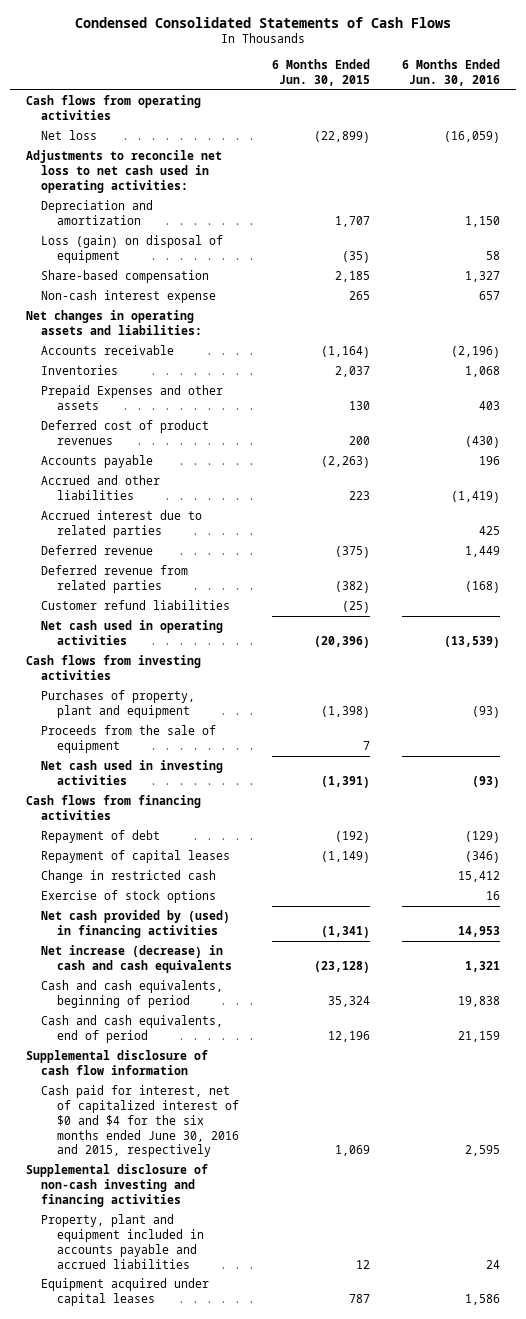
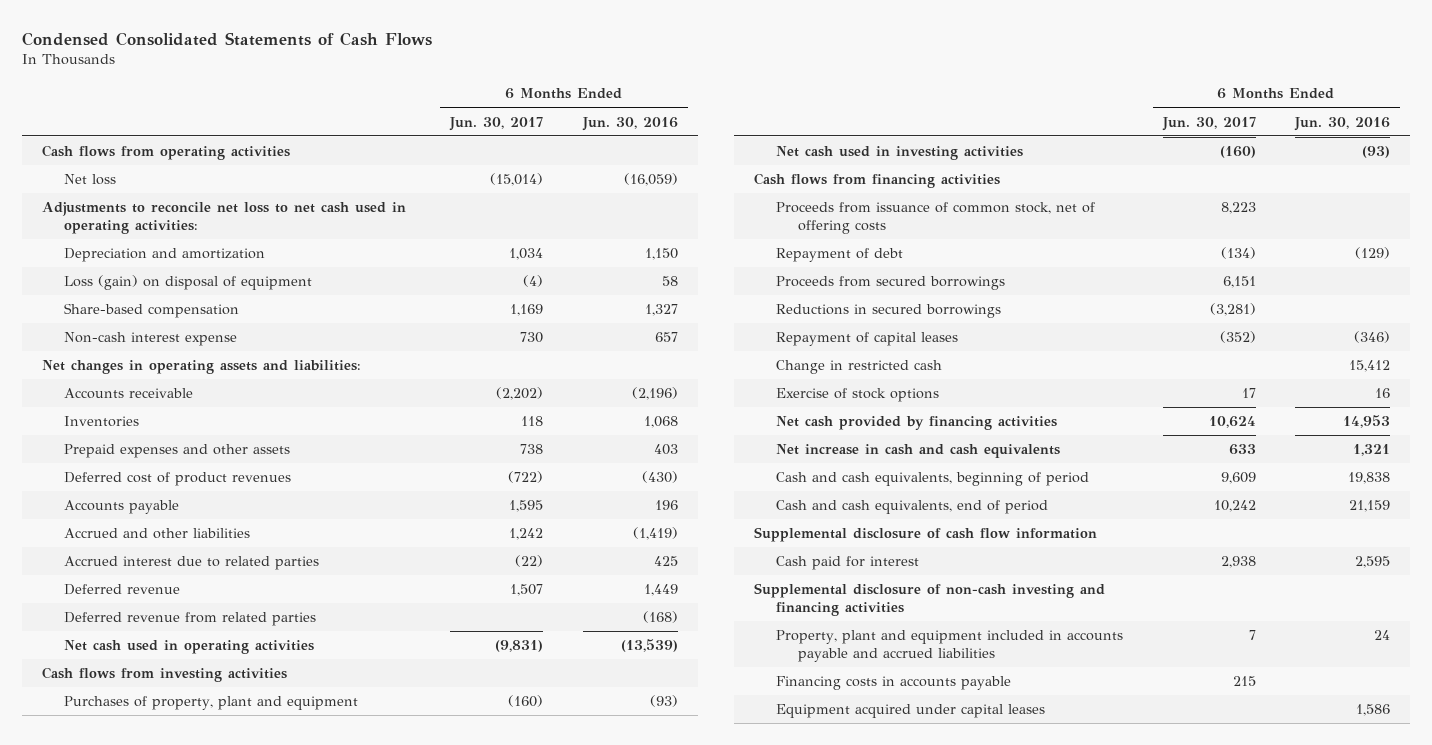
[271,58,370,86] 6 Months Ended Jun. 30, 2015 -> none
none -> [449,116,544,131] Jun. 30, 2017
[41,385,224,410] Prepaid Expenses and other assets -> [63,444,290,459] Prepaid expenses and other assets
[41,600,231,611] Customer refund liabilities -> none
[41,725,217,753] Proceeds from the sale of equipment -> none
none -> [776,202,1096,234] Proceeds from issuance of common stock, net of offering costs
none -> [776,276,1006,291] Proceeds from secured borrowings
none -> [776,304,1002,319] Reductions in secured borrowings
[41,910,231,938] Net cash provided by (used) in financing activities -> [776,416,1058,431] Net cash provided by financing activities
[41,945,233,973] Net increase (decrease) in cash and cash equivalents -> [776,444,1061,459] Net increase in cash and cash equivalents
[41,1085,240,1158] Cash paid for interest, net of capitalized interest of $0 and $4 for the six months ended June 30, 2016 and 2015, respectively -> [776,556,920,571] Cash paid for interest
none -> [776,676,1012,691] Financing costs in accounts payable

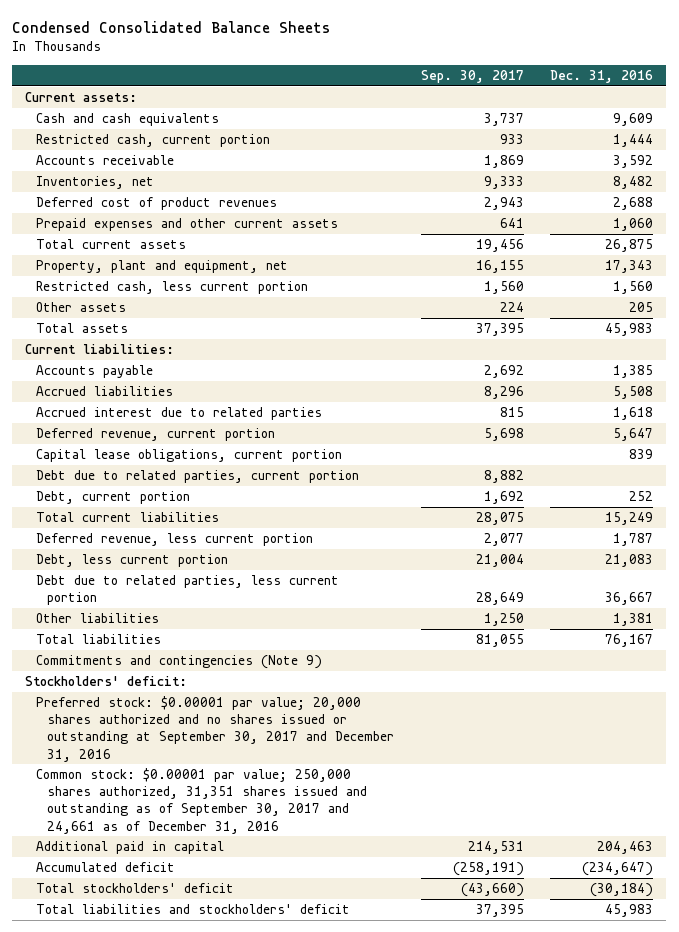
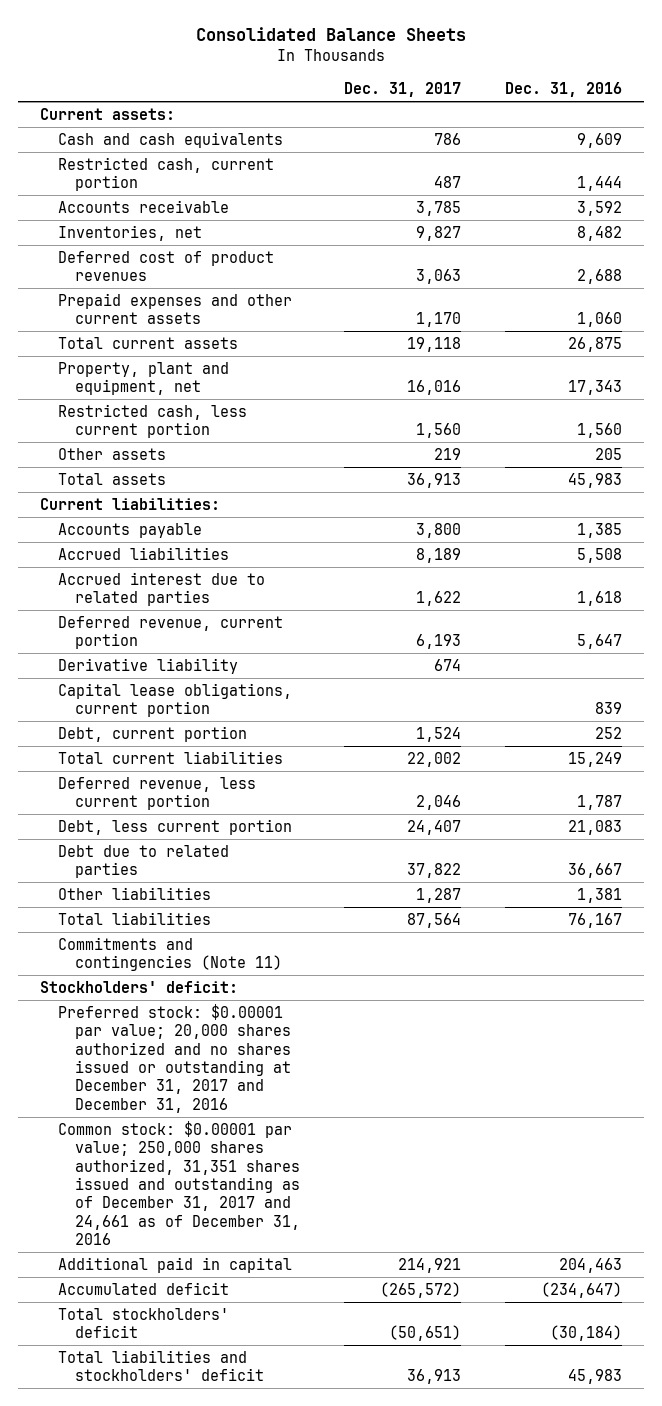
[12,21,331,34] Condensed Consolidated Balance Sheets -> [196,27,467,42] Consolidated Balance Sheets
[420,70,524,84] Sep. 30, 2017 -> none
none -> [344,82,462,98] Dec. 31, 2017
none -> [57,657,238,674] Derivative liability
[36,470,360,484] Debt due to related parties, current portion -> none
[36,575,340,606] Debt due to related parties, less current portion -> [57,844,229,879] Debt due to related parties
[36,655,323,670] Commitments and contingencies (Note 9) -> [57,936,283,972] Commitments and contingencies (Note 11)
[36,696,395,762] Preferred stock: $0.00001 par value; 20,000 shares authorized and no shares issued or outstanding at September 30, 2017 and December 31, 2016 -> [57,1003,292,1113] Preferred stock: $0.00001 par value; 20,000 shares authorized and no shares issued or outstanding at December 31, 2017 and December 31, 2016
[36,768,368,834] Common stock: $0.00001 par value; 250,000 shares authorized, 31,351 shares issued and outstanding as of September 30, 2017 and 24,661 as of December 31, 2016 -> [57,1120,301,1245] Common stock: $0.00001 par value; 250,000 shares authorized, 31,351 shares issued and outstanding as of December 31, 2017 and 24,661 as of December 31, 2016

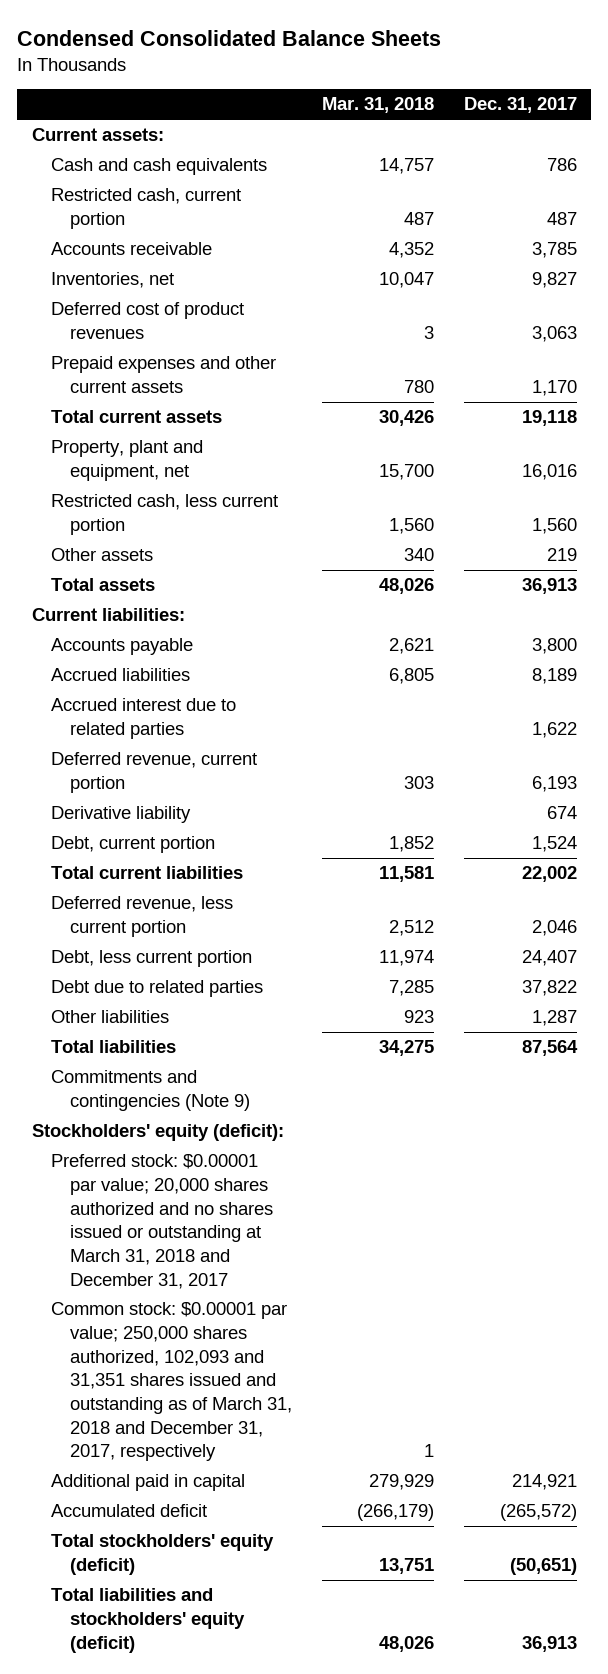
[196,27,467,42] Consolidated Balance Sheets -> [16,29,441,46] Condensed Consolidated Balance Sheets
[505,82,623,98] Dec. 31, 2016 -> none
none -> [321,97,434,114] Mar. 31, 2018
[57,682,292,718] Capital lease obligations, current portion -> none
[57,936,283,972] Commitments and contingencies (Note 11) -> [51,1070,251,1112] Commitments and contingencies (Note 9)
[40,980,239,993] Stockholders' deficit: -> [31,1124,284,1142] Stockholders' equity (deficit):
[57,1003,292,1113] Preferred stock: $0.00001 par value; 20,000 shares authorized and no shares issued or outstanding at December 31, 2017 and December 31, 2016 -> [51,1154,274,1289] Preferred stock: $0.00001 par value; 20,000 shares authorized and no shares issued or outstanding at March 31, 2018 and December 31, 2017
[57,1120,301,1245] Common stock: $0.00001 par value; 250,000 shares authorized, 31,351 shares issued and outstanding as of December 31, 2017 and 24,661 as of December 31, 2016 -> [51,1302,293,1462] Common stock: $0.00001 par value; 250,000 shares authorized, 102,093 and 31,351 shares issued and outstanding as of March 31, 2018 and December 31, 2017, respectively
[57,1307,229,1339] Total stockholders' deficit -> [51,1534,275,1576] Total stockholders' equity (deficit)
[57,1349,265,1382] Total liabilities and stockholders' deficit -> [51,1588,246,1653] Total liabilities and stockholders' equity (deficit)

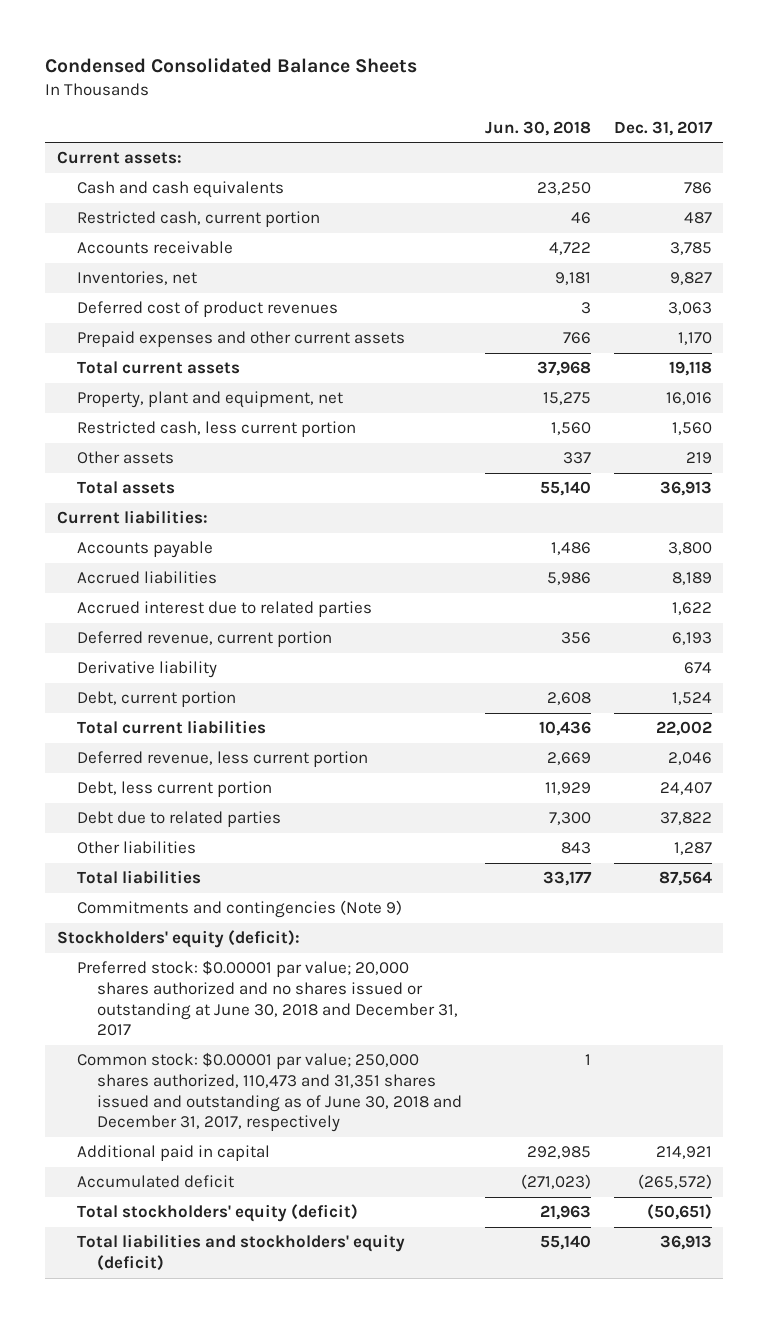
[321,97,434,114] Mar. 31, 2018 -> none
none -> [484,120,591,136] Jun. 30, 2018
[51,1154,274,1289] Preferred stock: $0.00001 par value; 20,000 shares authorized and no shares issued or outstanding at March 31, 2018 and December 31, 2017 -> [76,960,458,1037] Preferred stock: $0.00001 par value; 20,000 shares authorized and no shares issued or outstanding at June 30, 2018 and December 31, 2017
[51,1302,293,1462] Common stock: $0.00001 par value; 250,000 shares authorized, 102,093 and 31,351 shares issued and outstanding as of March 31, 2018 and December 31, 2017, respectively -> [76,1052,462,1133] Common stock: $0.00001 par value; 250,000 shares authorized, 110,473 and 31,351 shares issued and outstanding as of June 30, 2018 and December 31, 2017, respectively

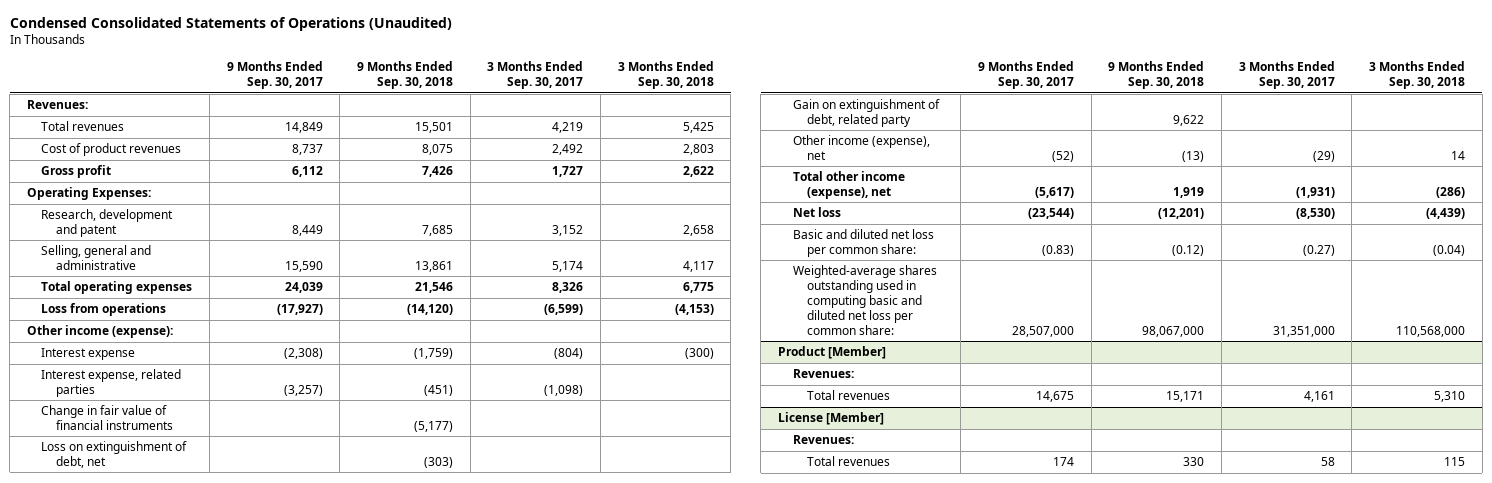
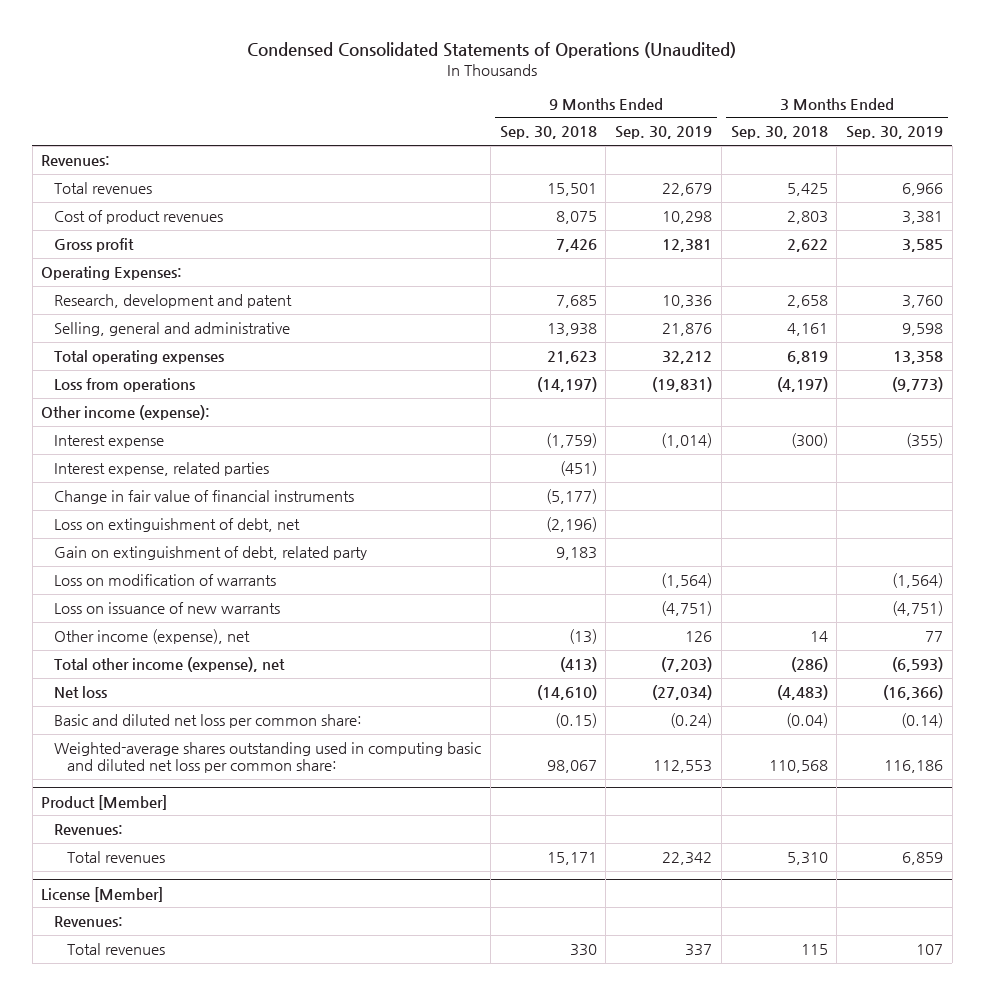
[226,61,323,90] 9 Months Ended Sep. 30, 2017 -> none
[487,61,584,90] 3 Months Ended Sep. 30, 2017 -> none
none -> [615,126,713,140] Sep. 30, 2019
none -> [845,126,943,140] Sep. 30, 2019
[415,260,454,272] 13,861 -> [546,322,597,336] 13,938
[682,260,714,272] 4,117 -> [786,322,828,336] 4,161
[415,282,454,294] 21,546 -> [546,350,597,364] 21,623
[682,282,714,294] 6,775 -> [786,350,828,364] 6,819
[407,304,454,316] (14,120) -> [536,376,597,392] (14,197)
[674,304,714,316] (4,153) -> [776,376,828,392] (4,197)
[424,456,454,468] (303) -> [545,516,597,532] (2,196)
[1173,114,1205,126] 9,622 -> [555,546,597,560] 9,183
none -> [54,573,277,586] Loss on modification of warrants
none -> [54,601,281,614] Loss on issuance of new warrants
[1173,186,1205,198] 1,919 -> [559,656,597,672] (413)
[1158,208,1205,220] (12,201) -> [536,684,597,700] (14,610)
[1425,208,1465,220] (4,439) -> [776,684,828,700] (4,483)
[1172,244,1205,256] (0.12) -> [554,712,597,728] (0.15)
[1142,325,1205,337] 98,067,000 -> [546,760,597,774] 98,067
[1395,325,1465,337] 110,568,000 -> [768,760,828,774] 110,568

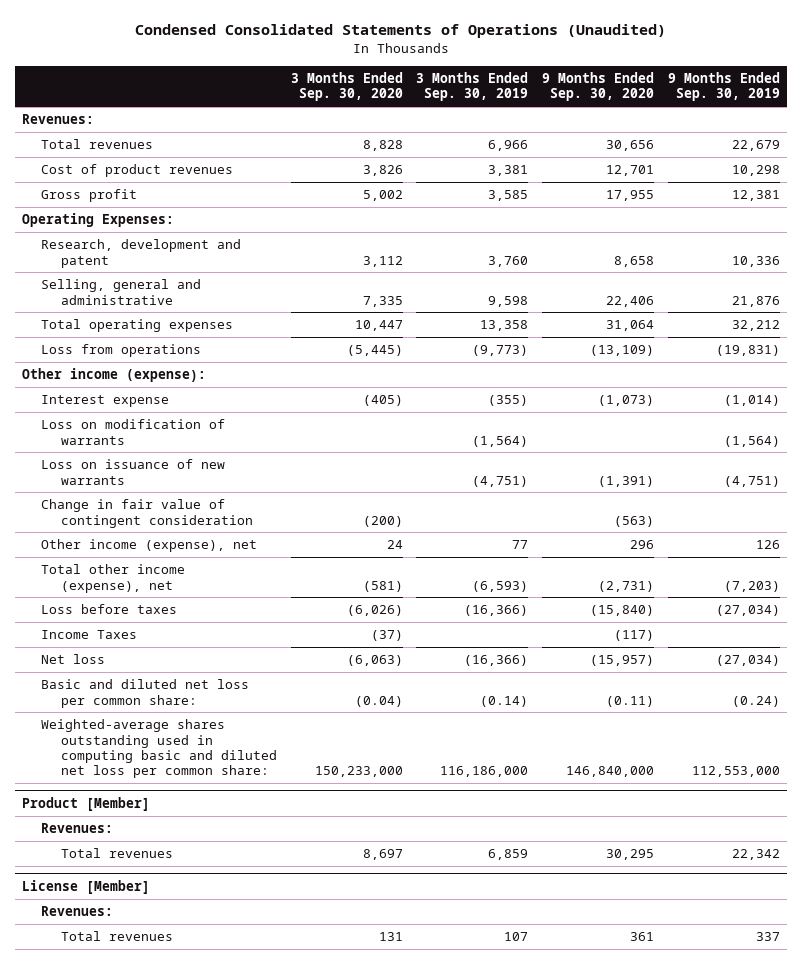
[499,126,597,140] Sep. 30, 2018 -> none
[730,126,828,140] Sep. 30, 2018 -> none
none -> [290,72,403,102] 3 Months Ended Sep. 30, 2020
none -> [542,72,655,102] 9 Months Ended Sep. 30, 2020
[54,461,270,476] Interest expense, related parties -> none
[54,489,355,504] Change in fair value of financial instruments -> none
[54,517,301,532] Loss on extinguishment of debt, net -> none
[54,545,368,560] Gain on extinguishment of debt, related party -> none
none -> [41,499,253,528] Change in fair value of contingent consideration
none -> [41,604,178,615] Loss before taxes
none -> [41,630,138,640] Income Taxes
[653,760,713,774] 112,553 -> [692,765,781,777] 112,553,000
[883,760,943,774] 116,186 -> [440,765,529,777] 116,186,000

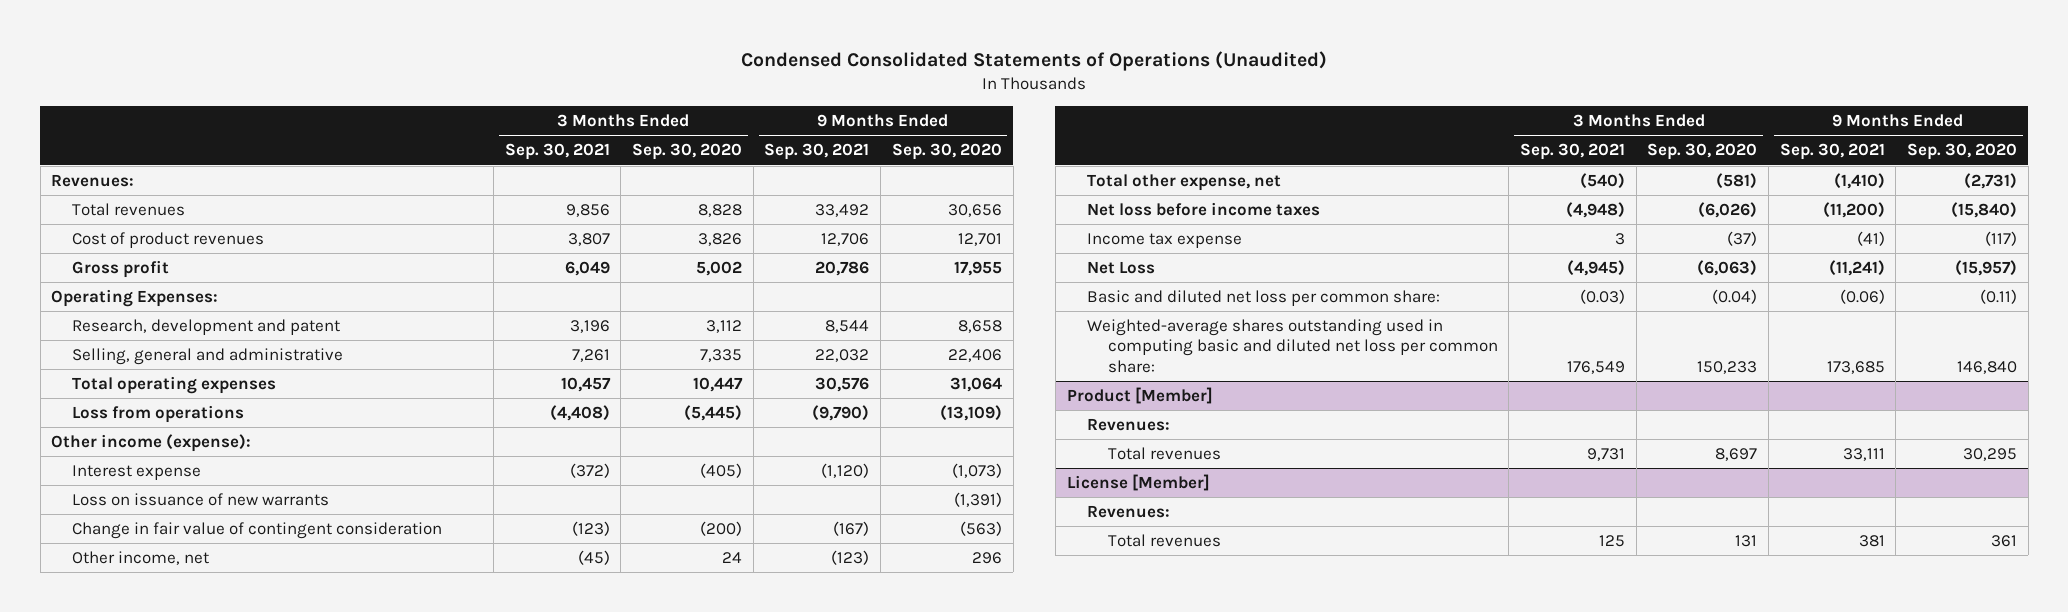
[416,72,529,102] 3 Months Ended Sep. 30, 2019 -> none
[668,72,781,102] 9 Months Ended Sep. 30, 2019 -> none
none -> [504,143,610,161] Sep. 30, 2021
none -> [764,143,870,161] Sep. 30, 2021
[41,419,226,445] Loss on modification of warrants -> none
[41,539,258,553] Other income (expense), net -> [71,550,209,565] Other income, net
[41,564,186,593] Total other income (expense), net -> [1087,173,1282,191] Total other expense, net
[41,604,178,615] Loss before taxes -> [1087,201,1321,216] Net loss before income taxes
[41,630,138,640] Income Taxes -> [1087,232,1243,248] Income tax expense
[41,654,106,665] Net loss -> [1087,260,1156,274] Net Loss
[314,765,403,777] 150,233,000 -> [1697,360,1758,374] 150,233
[566,765,655,777] 146,840,000 -> [1957,360,2018,374] 146,840

